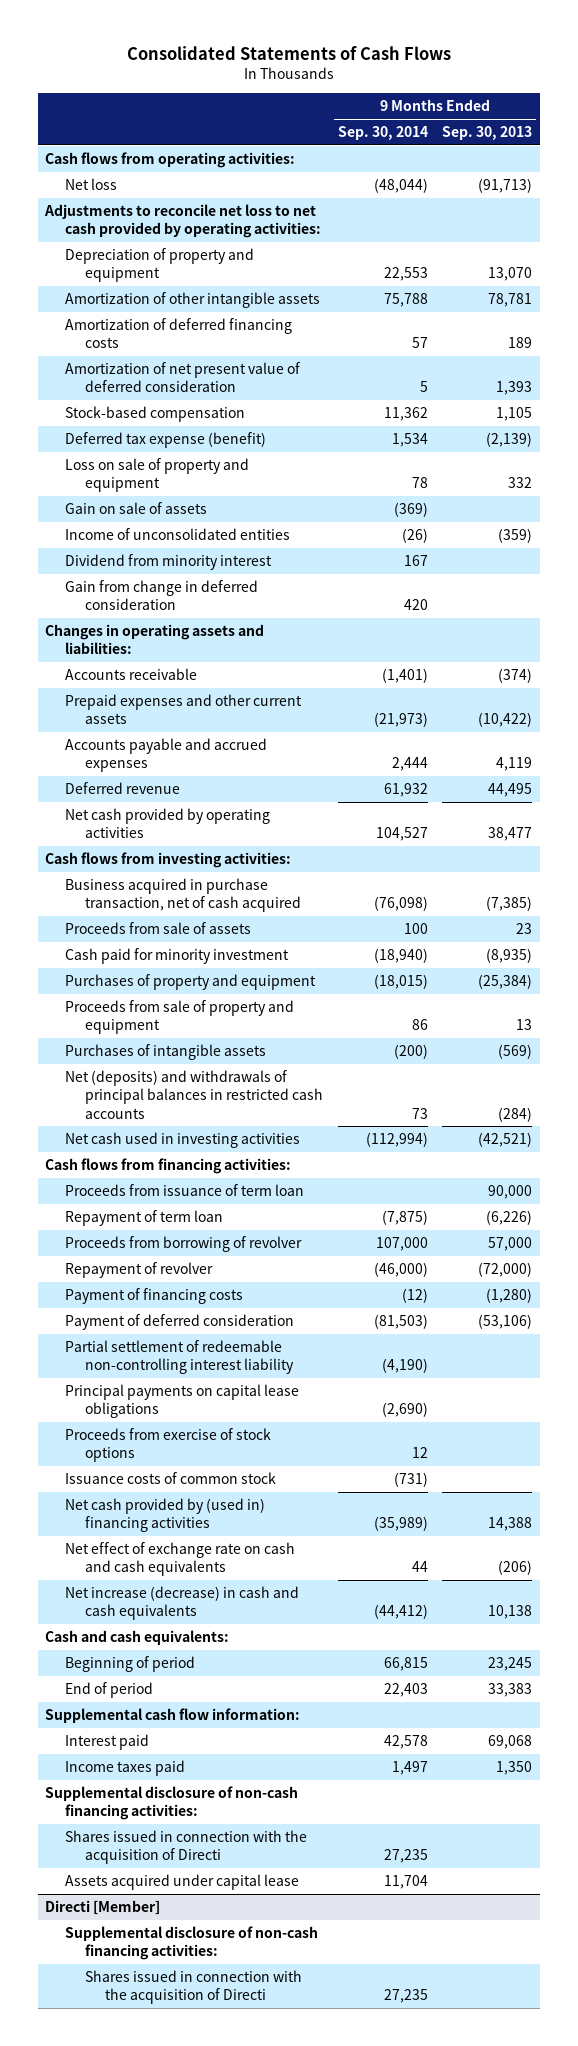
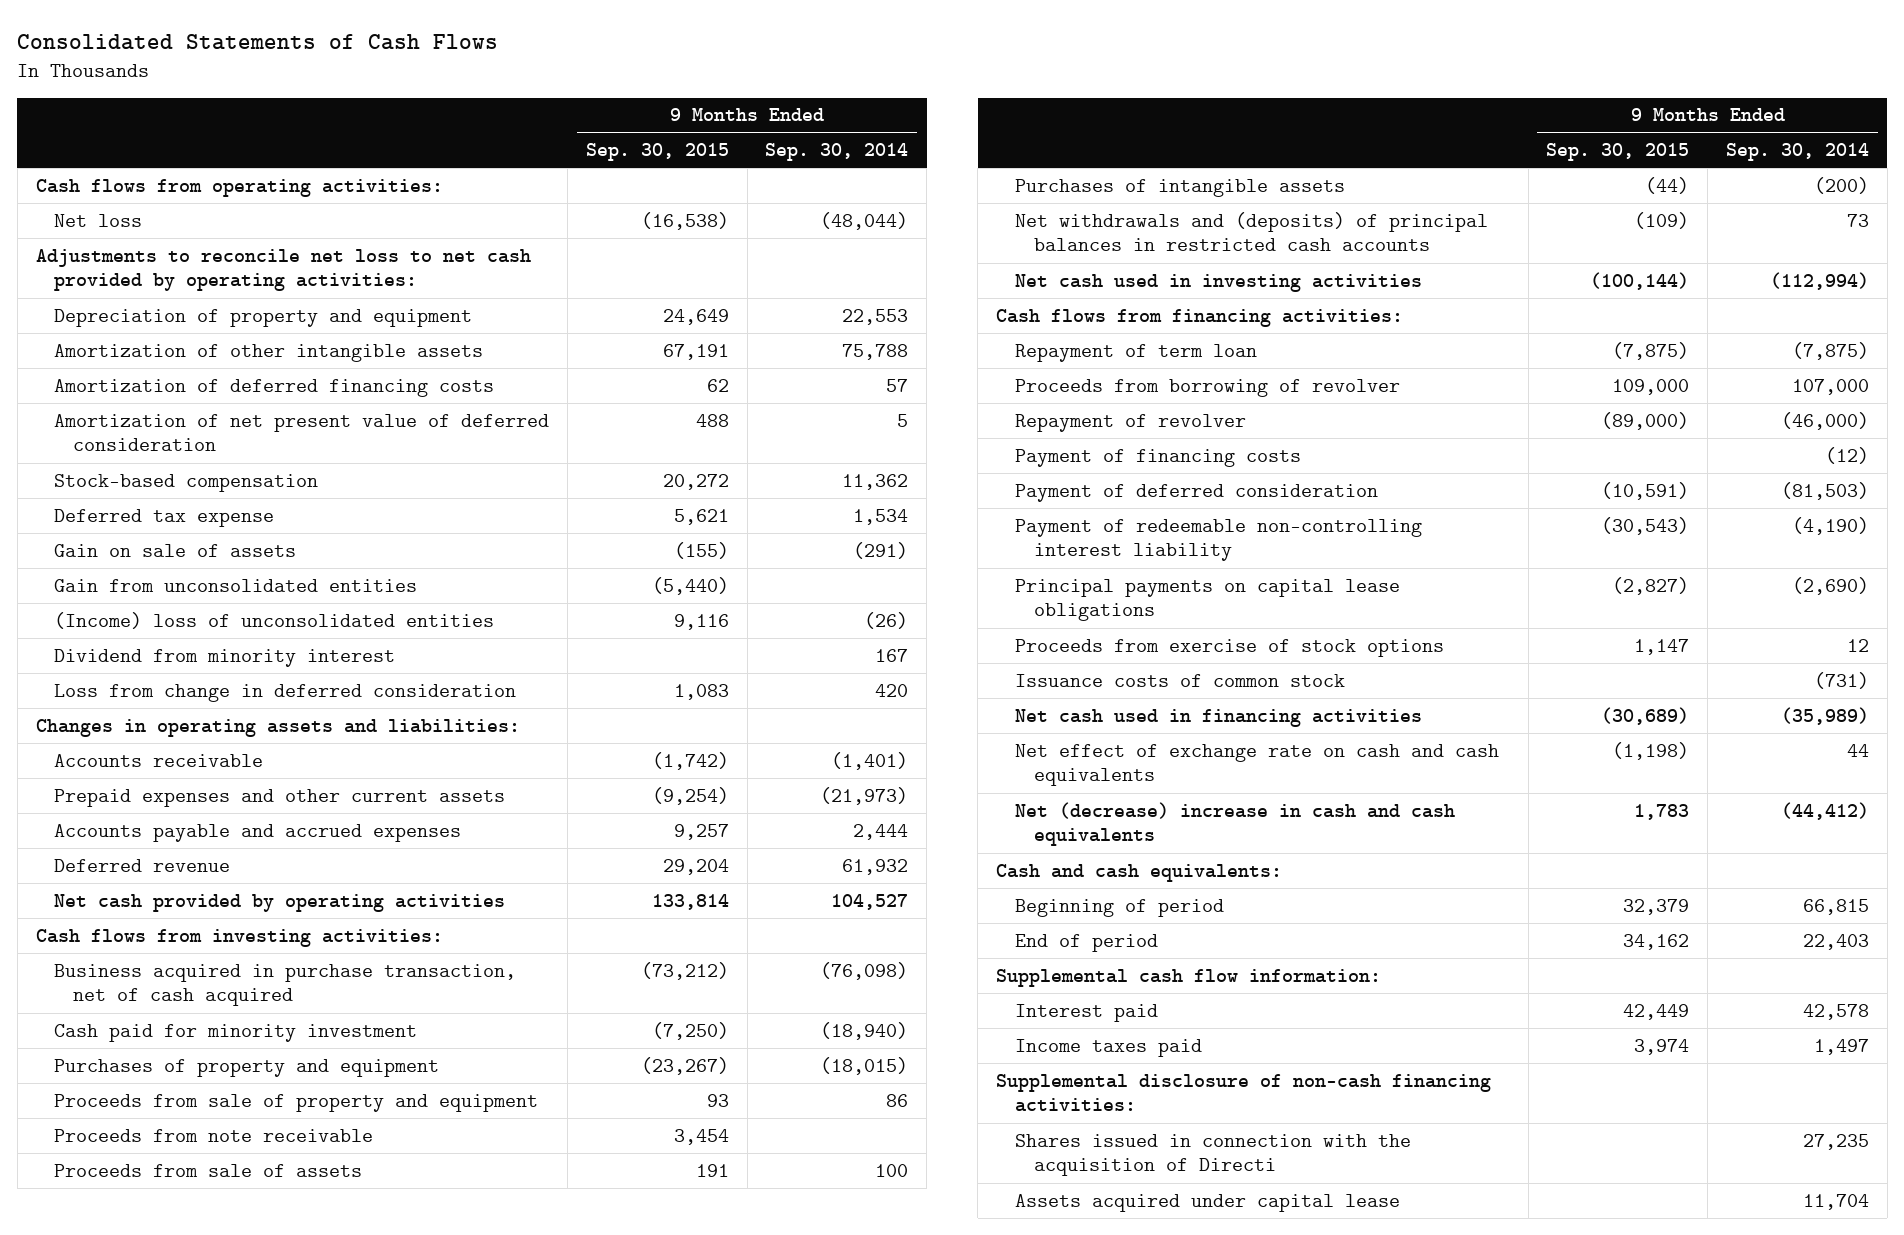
[442,126,533,141] Sep. 30, 2013 -> none
none -> [585,143,729,162] Sep. 30, 2015
[65,458,250,493] Loss on sale of property and equipment -> none
[65,432,267,449] Deferred tax expense (benefit) -> [54,508,275,527] Deferred tax expense
[393,502,428,518] (369) -> [853,541,909,559] (291)
none -> [54,578,418,592] Gain from unconsolidated entities
[65,528,291,541] Income of unconsolidated entities -> [54,611,495,629] (Income) loss of unconsolidated entities
[65,580,259,611] Gain from change in deferred consideration -> [54,683,517,702] Loss from change in deferred consideration
none -> [54,1128,374,1142] Proceeds from note receivable
[65,922,252,935] Proceeds from sale of assets -> [54,1163,363,1177] Proceeds from sale of assets
[65,1070,323,1119] Net (deposits) and withdrawals of principal balances in restricted cash accounts -> [1015,211,1489,252] Net withdrawals and (deposits) of principal balances in restricted cash accounts
[65,1184,305,1197] Proceeds from issuance of term loan -> none
[65,1340,294,1375] Partial settlement of redeemable non-controlling interest liability -> [1015,518,1423,562] Payment of redeemable non-controlling interest liability
[65,1498,266,1533] Net cash provided by (used in) financing activities -> [1015,708,1423,727] Net cash used in financing activities
[65,1586,300,1621] Net increase (decrease) in cash and cash equivalents -> [1015,801,1456,847] Net (decrease) increase in cash and cash equivalents
[45,1900,161,1916] Directi [Member] -> none
[65,1926,319,1961] Supplemental disclosure of non-cash financing activities: -> none
[84,1970,302,2005] Shares issued in connection with the acquisition of Directi -> none

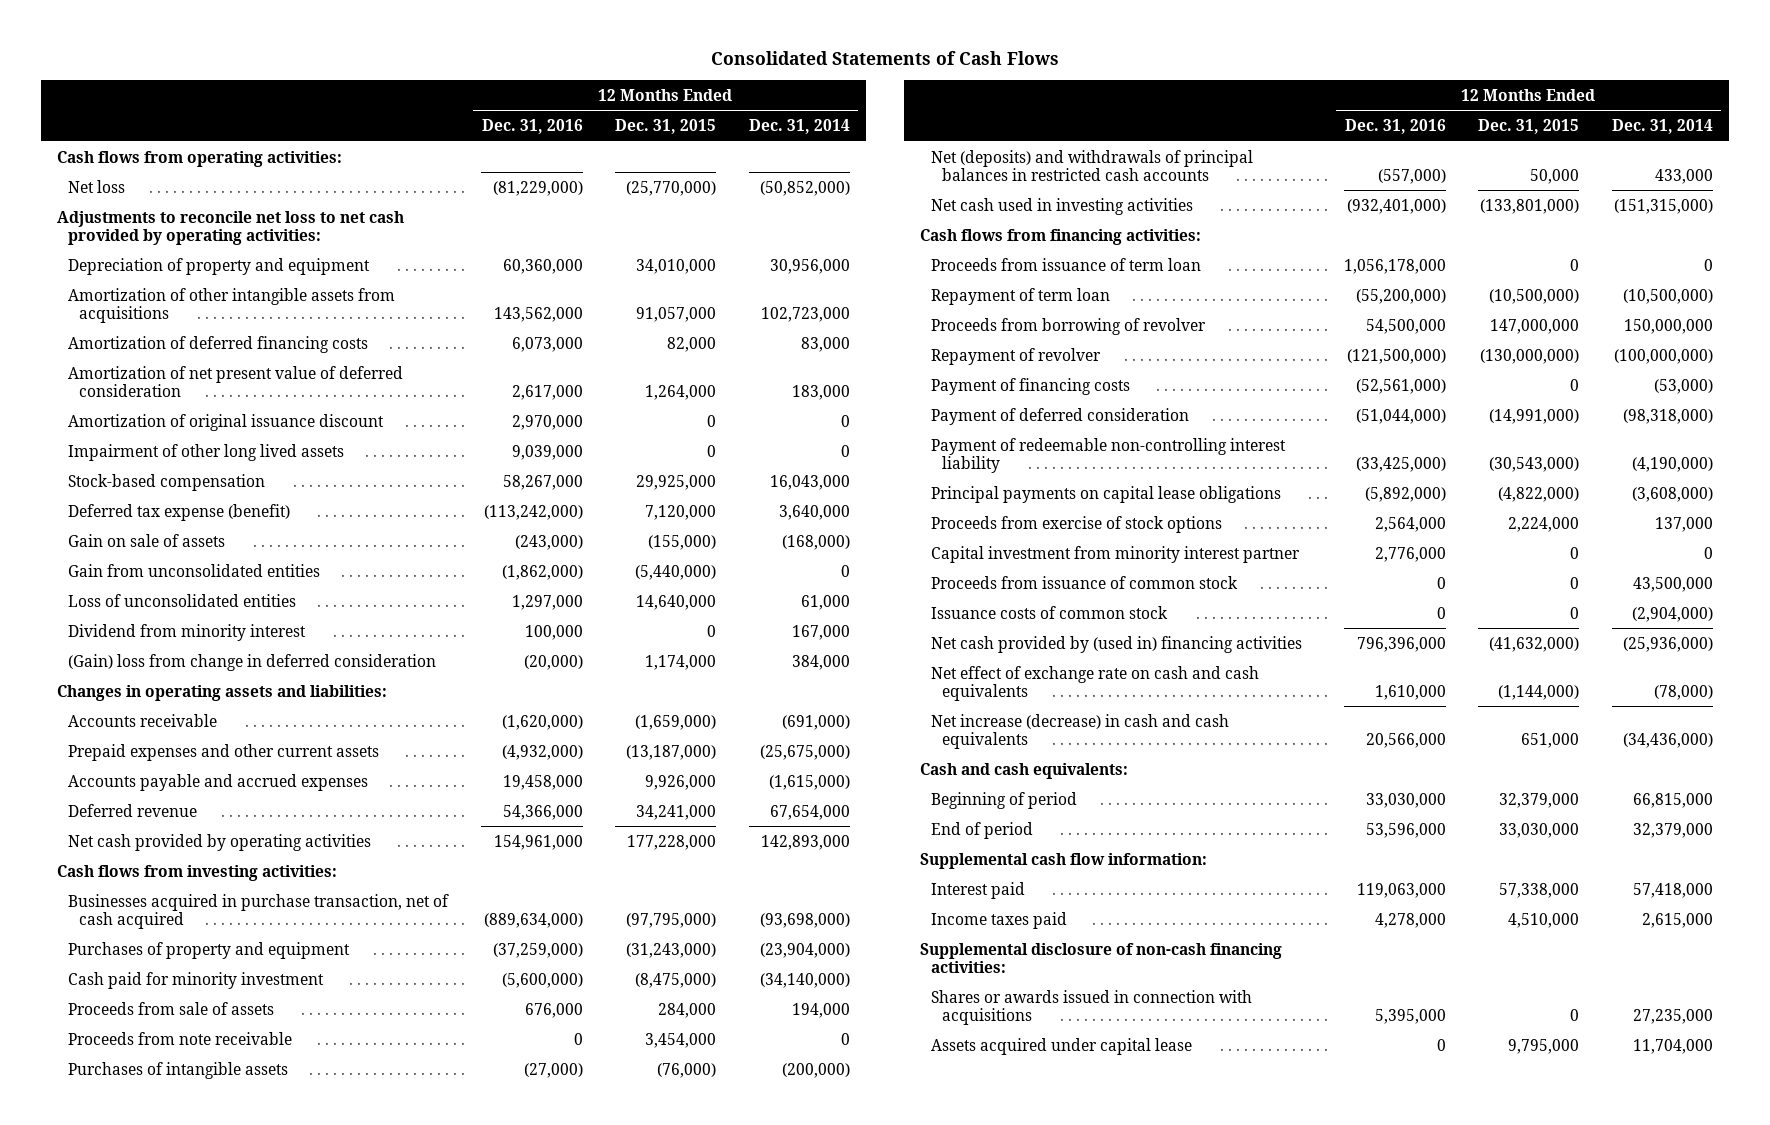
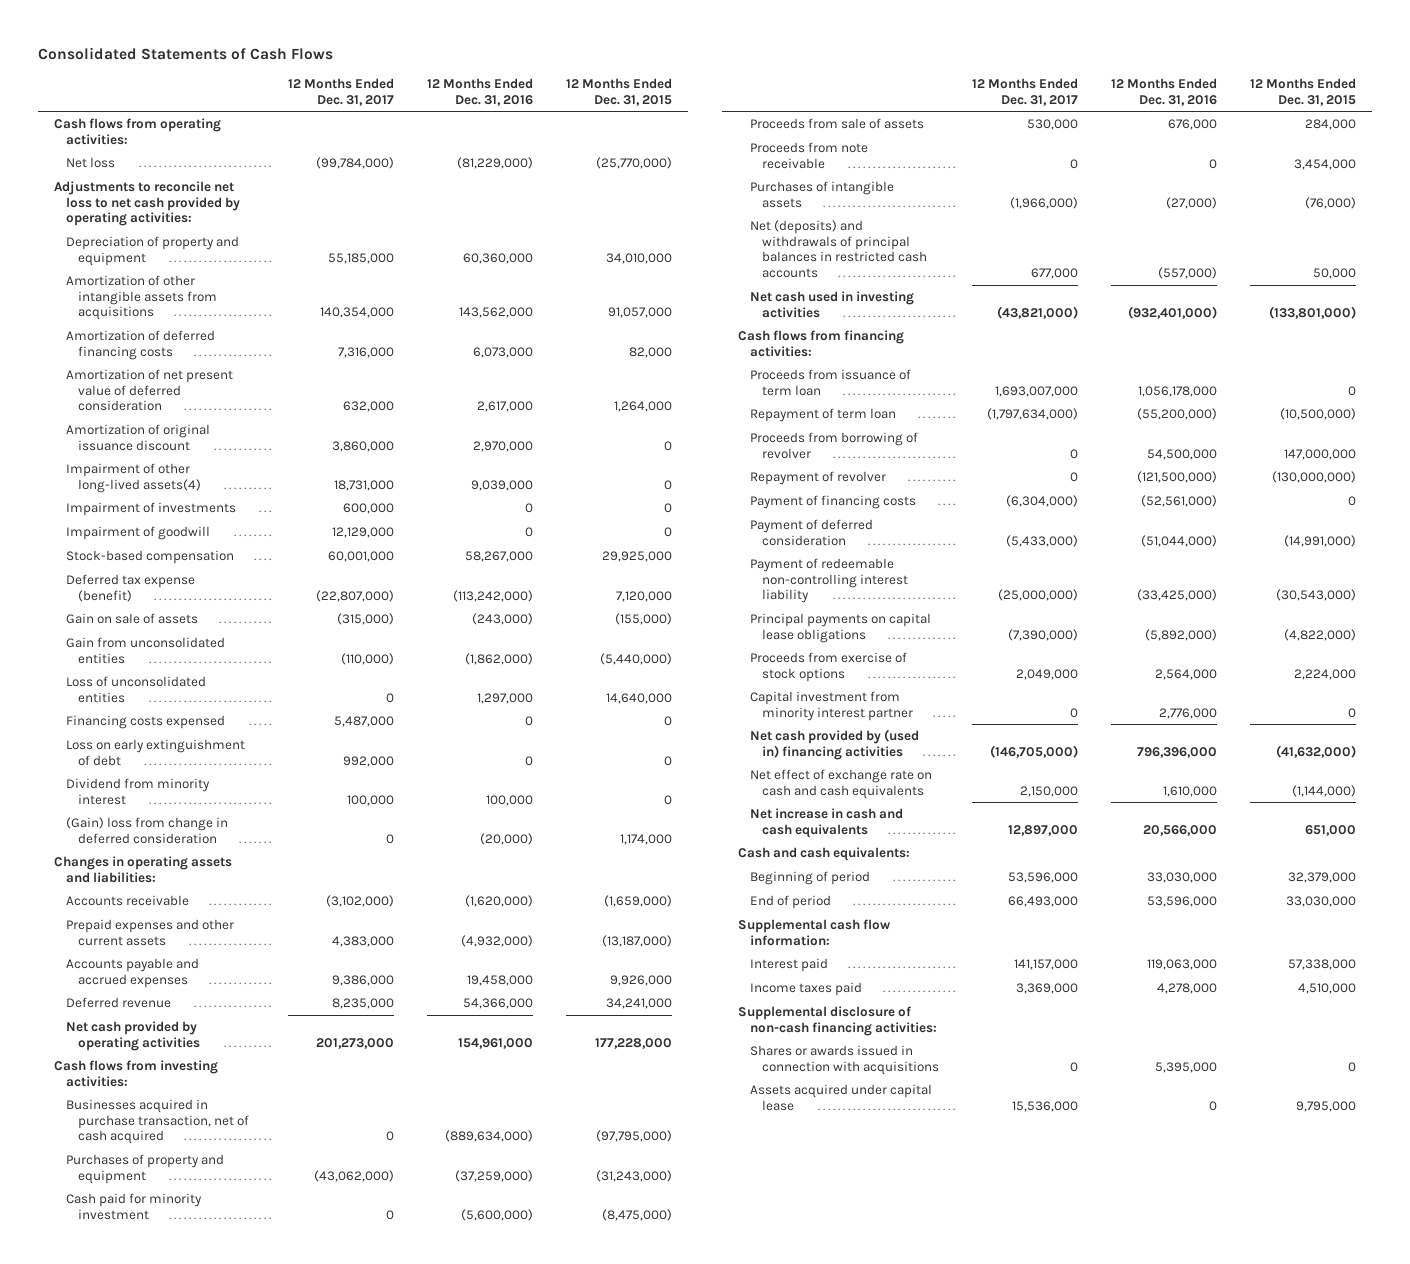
[748,119,850,135] Dec. 31, 2014 -> none
none -> [287,78,394,106] 12 Months Ended Dec. 31, 2017
[68,443,345,461] Impairment of other long lived assets -> [66,463,201,493] Impairment of other long-lived assets(4)
none -> [66,502,237,517] Impairment of investments
none -> [66,526,211,541] Impairment of goodwill
none -> [66,715,226,730] Financing costs expensed
none -> [66,739,246,766] Loss on early extinguishment of debt
[931,575,1239,589] Proceeds from issuance of common stock -> none
[931,605,1169,619] Issuance costs of common stock -> none
[931,713,1230,749] Net increase (decrease) in cash and cash equivalents -> [749,808,903,838] Net increase in cash and cash equivalents

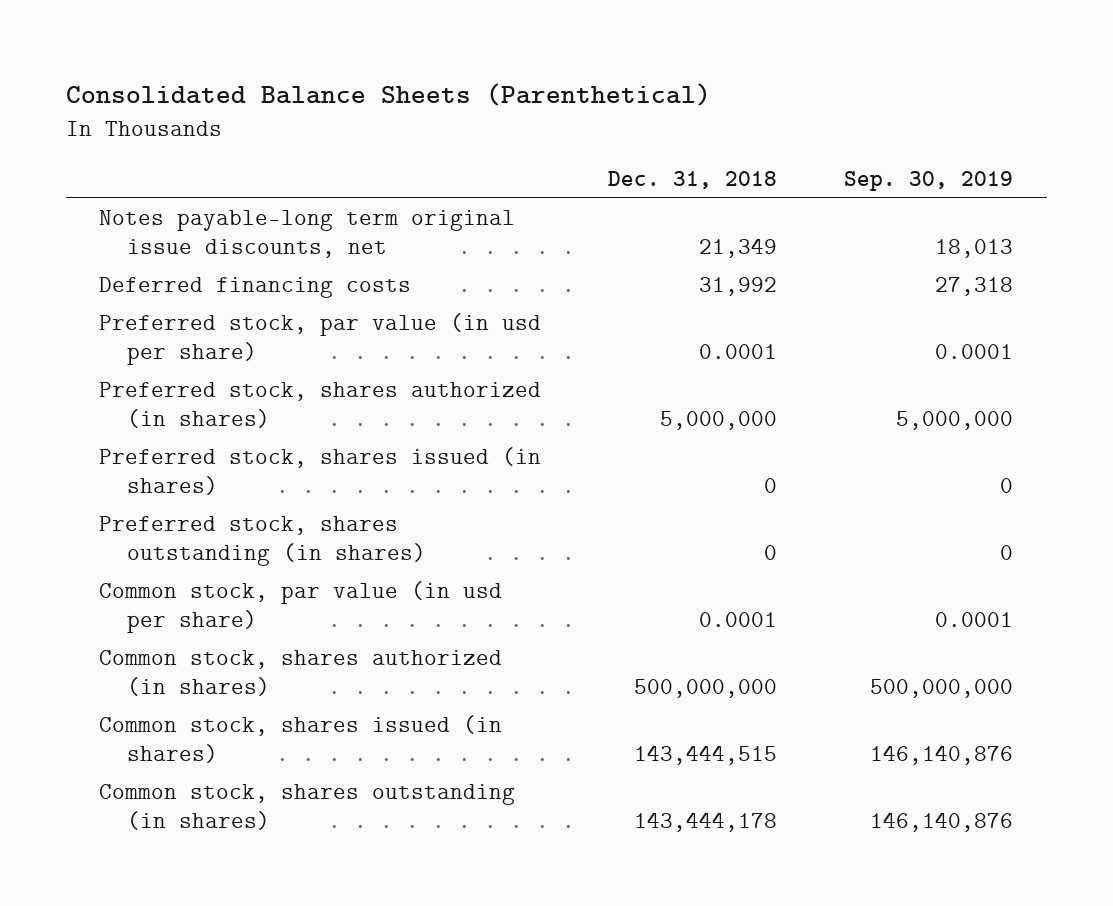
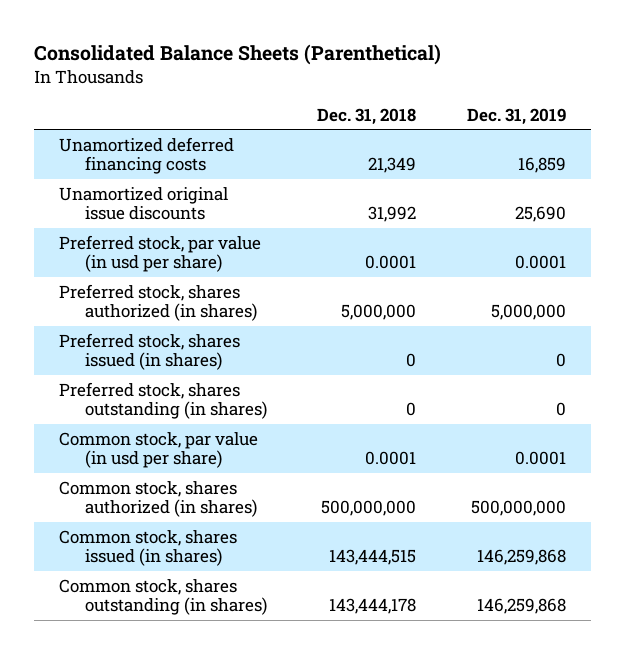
[844,170,1014,191] Sep. 30, 2019 -> none
none -> [466,107,566,125] Dec. 31, 2019
[99,210,516,259] Notes payable-long term original issue discounts, net -> [58,136,234,175] Unamortized deferred financing costs
[99,277,412,299] Deferred financing costs -> [58,186,228,221] Unamortized original issue discounts

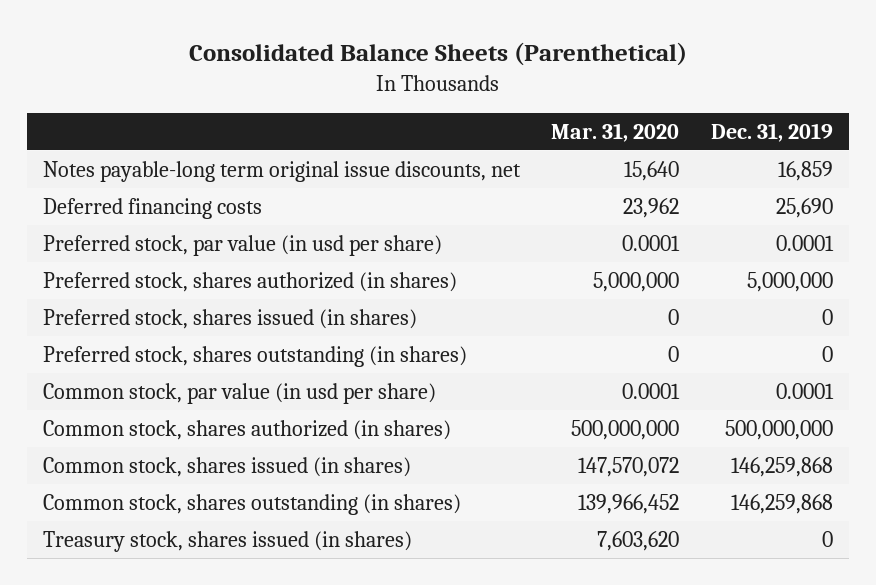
[317,107,417,125] Dec. 31, 2018 -> none
none -> [551,122,680,142] Mar. 31, 2020
[58,136,234,175] Unamortized deferred financing costs -> [42,161,521,183] Notes payable-long term original issue discounts, net
[58,186,228,221] Unamortized original issue discounts -> [42,198,262,220] Deferred financing costs
none -> [42,531,412,553] Treasury stock, shares issued (in shares)

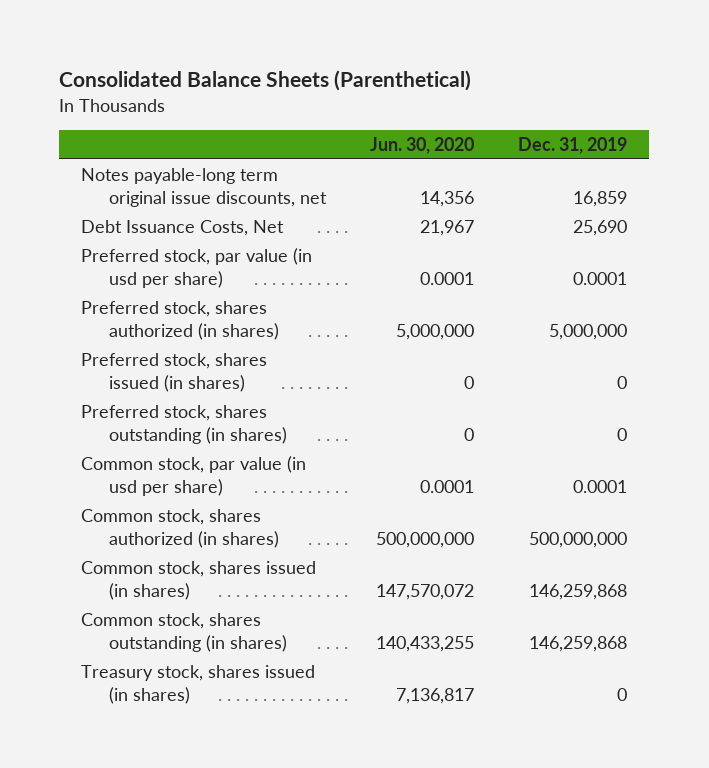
[551,122,680,142] Mar. 31, 2020 -> none
none -> [369,136,474,154] Jun. 30, 2020
[42,198,262,220] Deferred financing costs -> [81,219,285,236] Debt Issuance Costs, Net

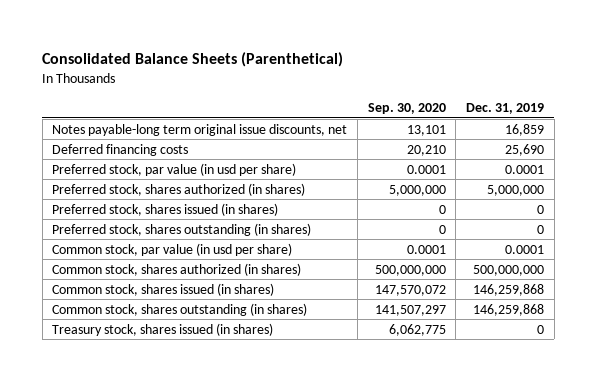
[369,136,474,154] Jun. 30, 2020 -> none
none -> [367,103,446,115] Sep. 30, 2020
[81,219,285,236] Debt Issuance Costs, Net -> [52,143,189,156] Deferred financing costs

